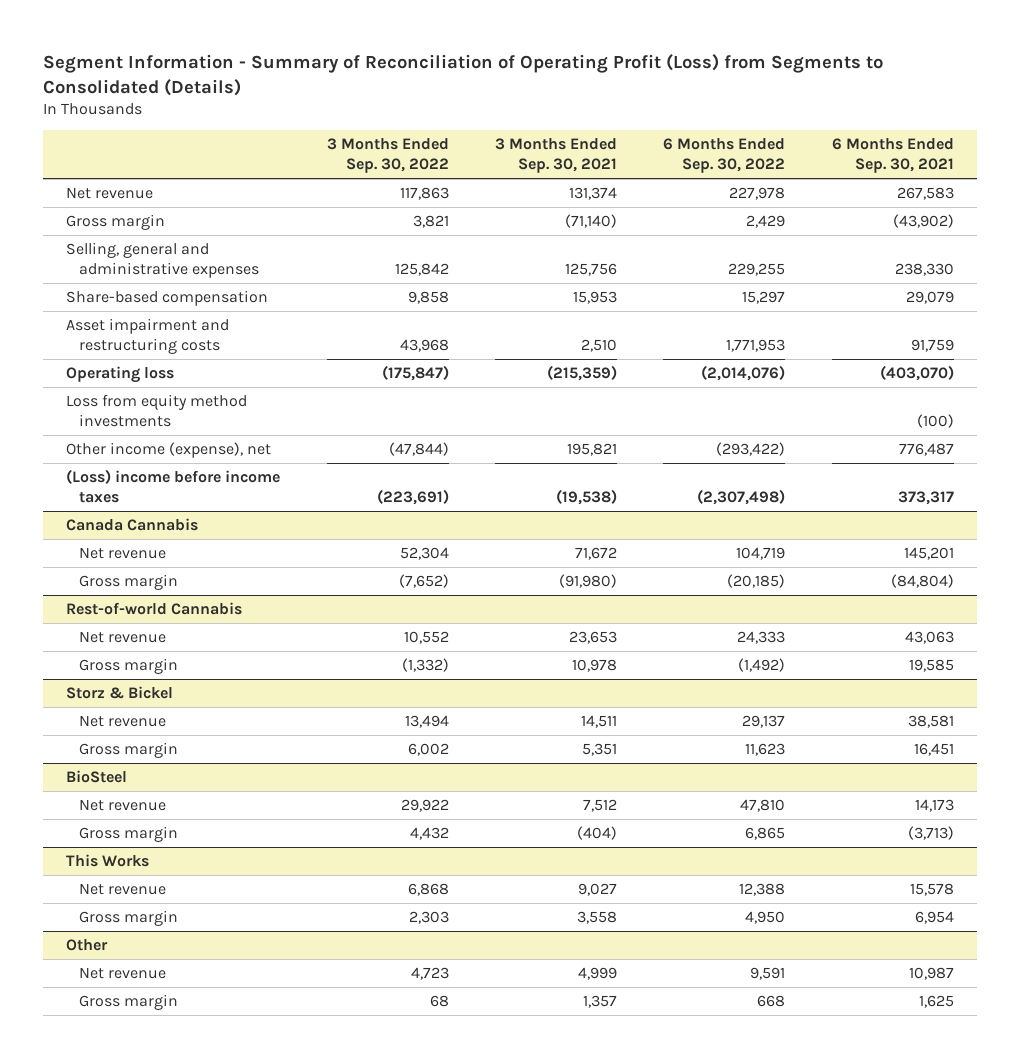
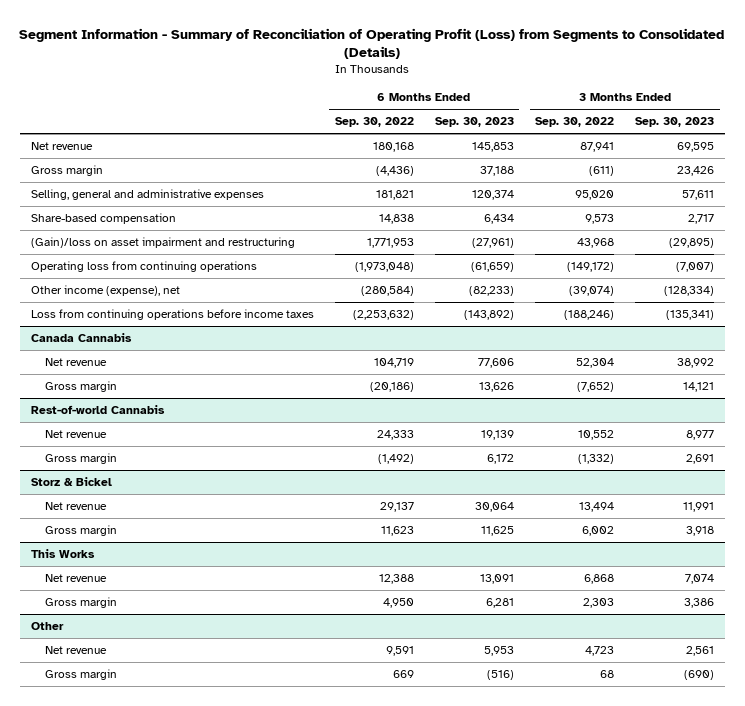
[495,138,618,174] 3 Months Ended Sep. 30, 2021 -> none
[831,138,954,174] 6 Months Ended Sep. 30, 2021 -> none
none -> [434,117,514,128] Sep. 30, 2023
none -> [635,117,715,128] Sep. 30, 2023
[66,394,248,427] Loss from equity method investments -> none
[399,187,449,201] 117,863 -> [580,142,615,153] 87,941
[729,187,786,201] 227,978 -> [372,142,414,153] 180,168
[412,215,449,229] 3,821 -> [589,166,615,177] (611)
[746,215,786,229] 2,429 -> [375,166,414,177] (4,436)
[394,262,449,276] 125,842 -> [575,190,615,201] 95,020
[728,262,786,276] 229,255 -> [375,190,414,201] 181,821
[407,291,449,305] 9,858 -> [585,214,615,225] 9,573
[742,291,786,305] 15,297 -> [378,214,414,225] 14,838
[66,318,230,354] Asset impairment and restructuring costs -> [30,237,295,249] (Gain)/loss on asset impairment and restructuring
[66,366,175,384] Operating loss -> [30,261,257,273] Operating loss from continuing operations
[381,365,449,382] (175,847) -> [567,262,615,273] (149,172)
[701,365,786,382] (2,014,076) -> [354,262,414,273] (1,973,048)
[388,442,449,457] (47,844) -> [569,286,615,297] (39,074)
[716,442,786,457] (293,422) -> [360,286,414,297] (280,584)
[66,469,281,503] (Loss) income before income taxes -> [30,309,314,321] Loss from continuing operations before income taxes
[376,488,449,505] (223,691) -> [564,310,615,321] (188,246)
[697,488,786,505] (2,307,498) -> [352,310,414,321] (2,253,632)
[727,574,786,589] (20,185) -> [369,382,414,393] (20,186)
[66,770,128,784] BioSteel -> none
[78,799,166,812] Net revenue -> none
[78,826,178,843] Gross margin -> none
[757,995,786,1008] 668 -> [392,670,414,679] 669

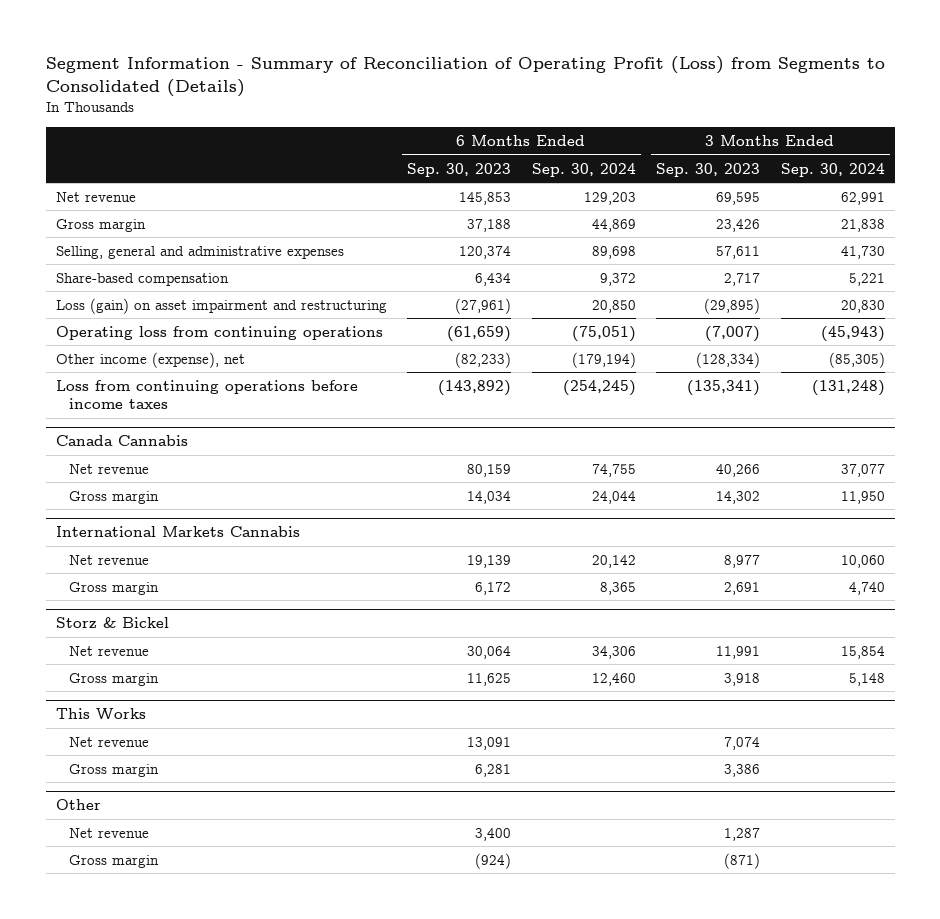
[334,117,414,128] Sep. 30, 2022 -> none
[535,117,615,128] Sep. 30, 2022 -> none
none -> [531,162,636,177] Sep. 30, 2024
none -> [780,162,885,177] Sep. 30, 2024
[30,237,295,249] (Gain)/loss on asset impairment and restructuring -> [55,297,387,314] Loss (gain) on asset impairment and restructuring
[30,405,165,415] Rest-of-world Cannabis -> none
[477,358,514,369] 77,606 -> [467,463,512,477] 80,159
[677,358,715,369] 38,992 -> [716,463,761,477] 40,266
[478,382,514,393] 13,626 -> [467,490,512,504] 14,034
[683,382,715,393] 14,121 -> [716,490,761,504] 14,302
none -> [55,526,300,538] International Markets Cannabis
[483,646,514,657] 5,953 -> [475,827,512,841] 3,400
[686,646,715,657] 2,561 -> [724,827,761,841] 1,287
[486,670,514,681] (516) -> [475,852,512,869] (924)
[684,670,715,681] (690) -> [724,852,761,869] (871)

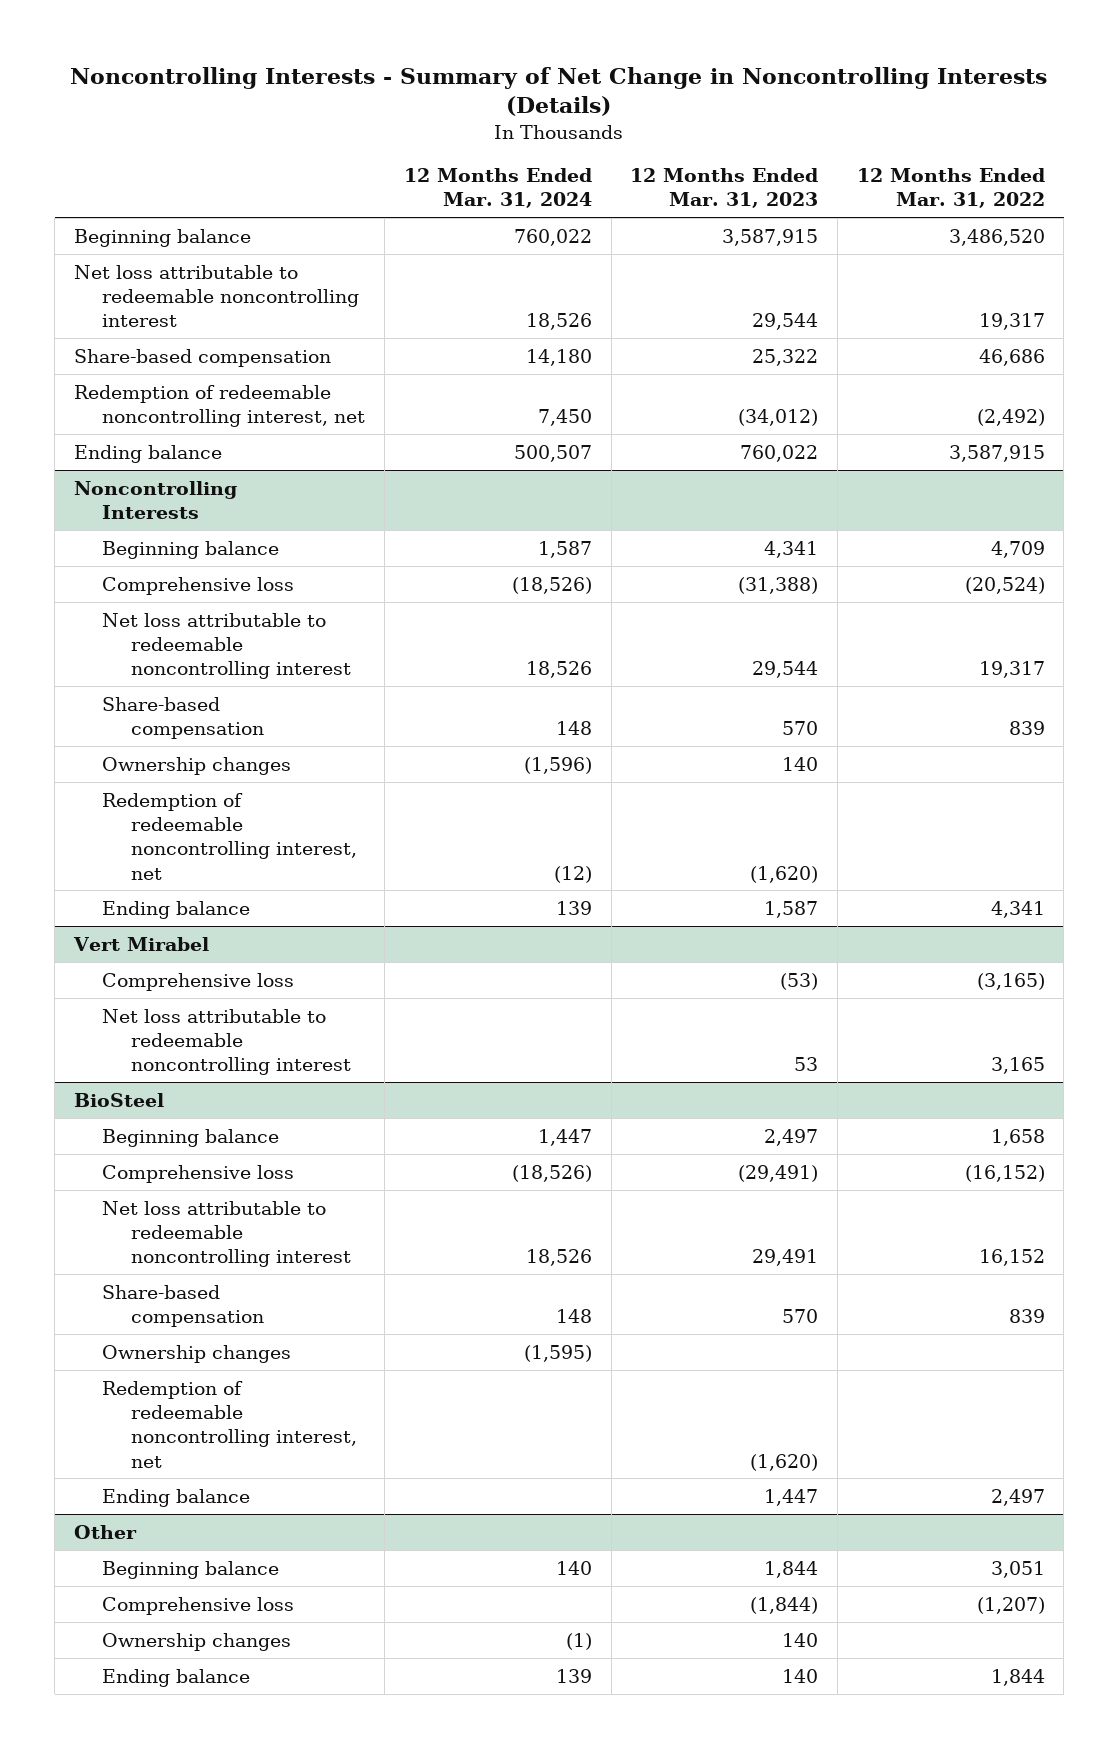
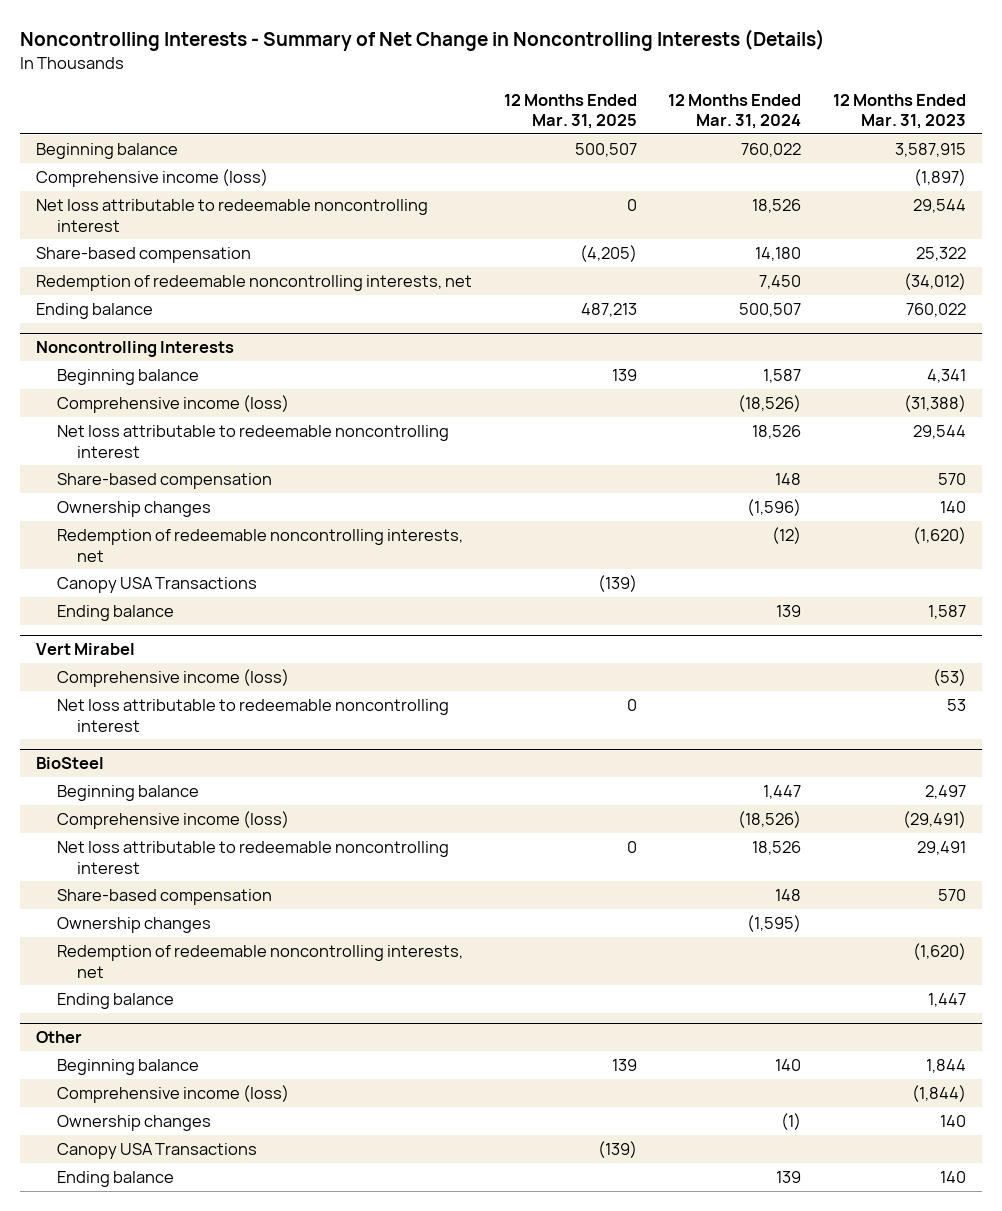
[856,168,1045,209] 12 Months Ended Mar. 31, 2022 -> none
none -> [503,93,637,130] 12 Months Ended Mar. 31, 2025
none -> [36,168,269,187] Comprehensive income (loss)
[74,384,366,427] Redemption of redeemable noncontrolling interest, net -> [36,274,473,291] Redemption of redeemable noncontrolling interests, net
[102,576,295,595] Comprehensive loss -> [56,394,289,413] Comprehensive income (loss)
[102,792,357,880] Redemption of redeemable noncontrolling interest, net -> [56,528,463,562] Redemption of redeemable noncontrolling interests, net
none -> [56,576,257,593] Canopy USA Transactions
[102,972,295,991] Comprehensive loss -> [56,668,289,687] Comprehensive income (loss)
[102,1164,295,1183] Comprehensive loss -> [56,810,289,829] Comprehensive income (loss)
[102,1380,357,1468] Redemption of redeemable noncontrolling interest, net -> [56,944,463,978] Redemption of redeemable noncontrolling interests, net
[102,1596,295,1615] Comprehensive loss -> [56,1084,289,1103] Comprehensive income (loss)
none -> [56,1142,257,1159] Canopy USA Transactions

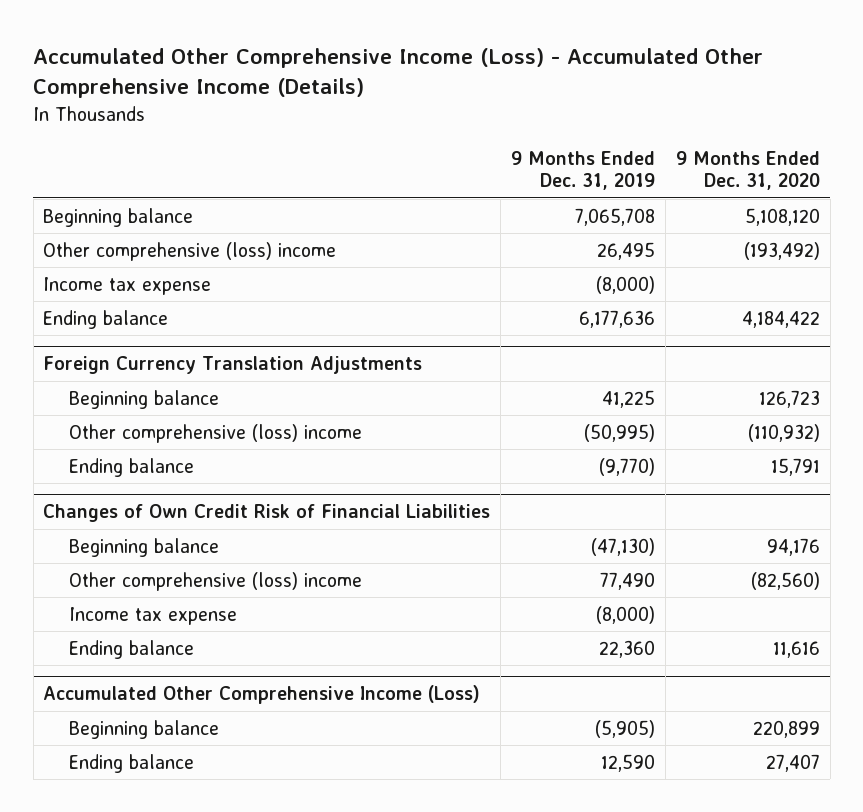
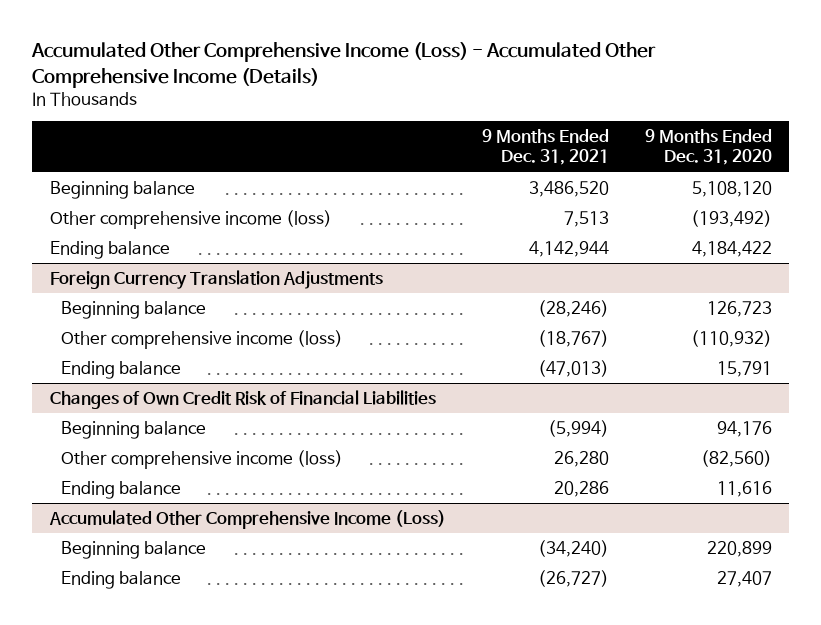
[511,150,656,191] 9 Months Ended Dec. 31, 2019 -> none
none -> [481,128,609,166] 9 Months Ended Dec. 31, 2021
[43,276,212,295] Income tax expense -> none
[43,241,337,261] Other comprehensive (loss) income -> [49,209,332,229] Other comprehensive income (loss)
[68,423,362,443] Other comprehensive (loss) income -> [61,329,344,349] Other comprehensive income (loss)
[68,606,237,625] Income tax expense -> none
[68,571,362,591] Other comprehensive (loss) income -> [61,449,344,469] Other comprehensive income (loss)

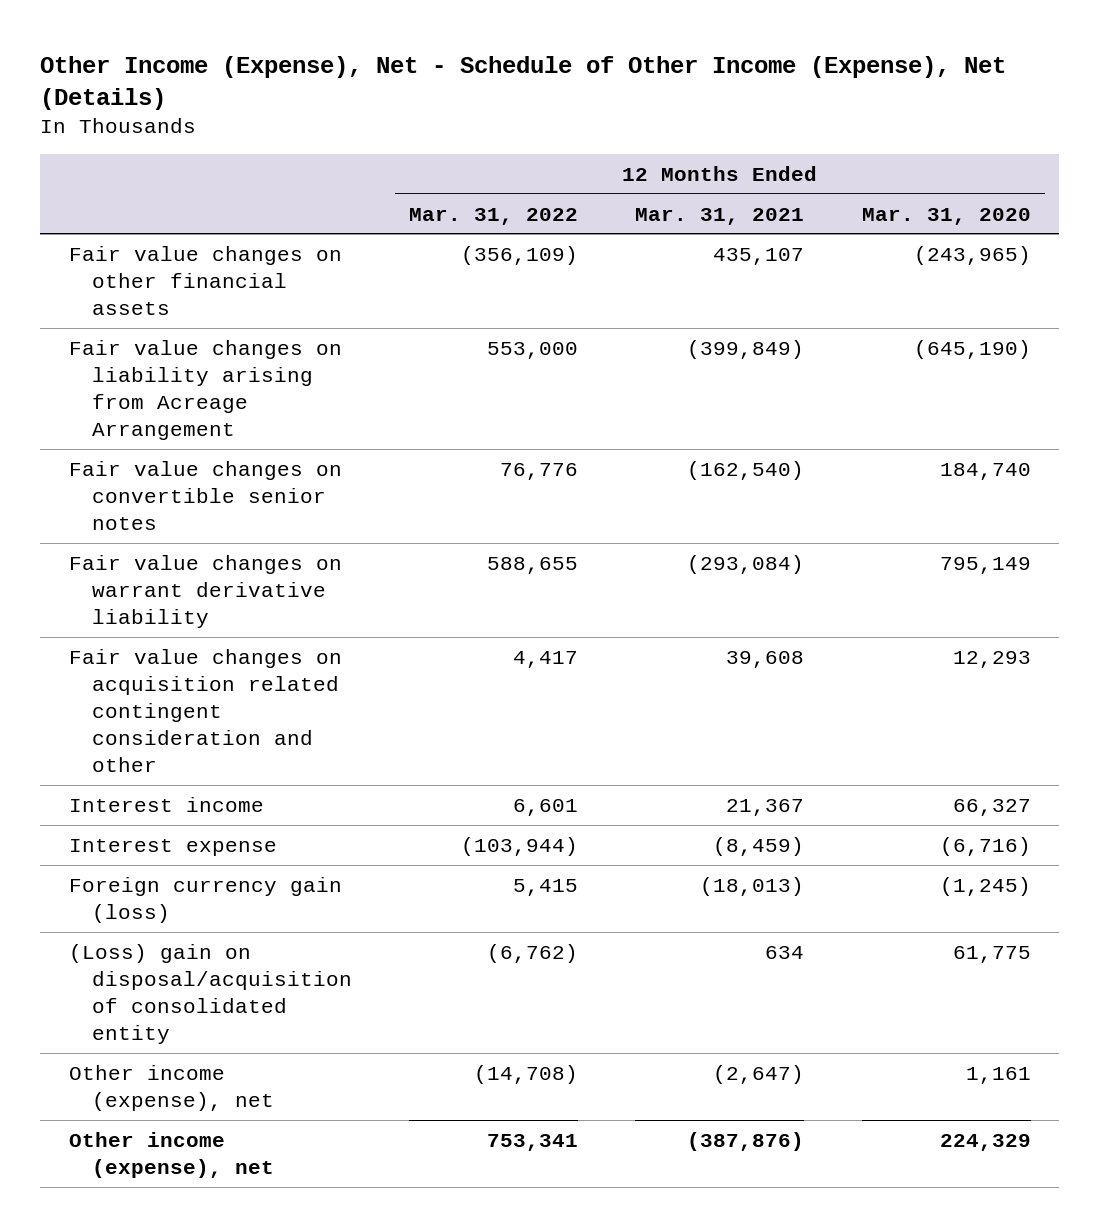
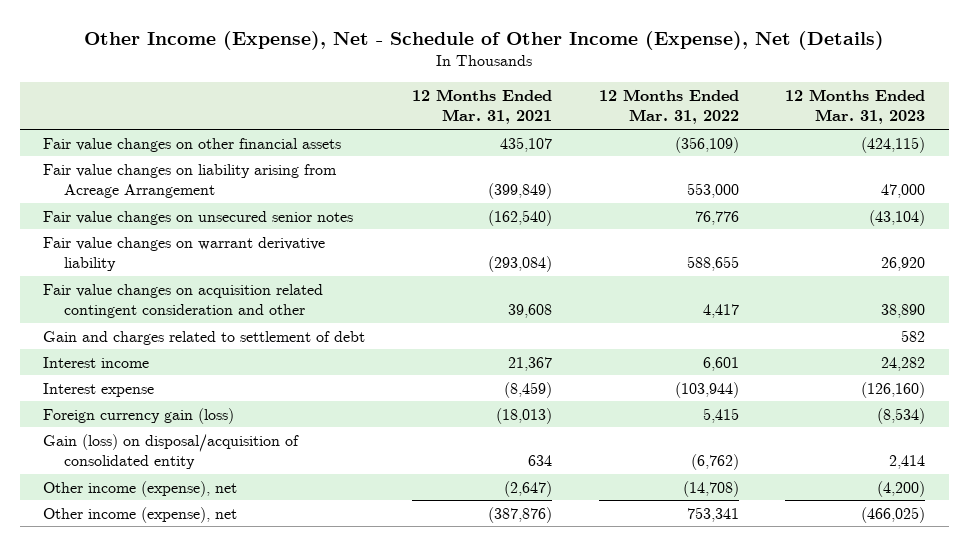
[861,207,1031,225] Mar. 31, 2020 -> none
none -> [785,89,926,125] 12 Months Ended Mar. 31, 2023
[68,460,342,530] Fair value changes on convertible senior notes -> [43,210,354,225] Fair value changes on unsecured senior notes
none -> [43,330,366,345] Gain and charges related to settlement of debt
[68,943,352,1044] (Loss) gain on disposal/acquisition of consolidated entity -> [43,433,300,469] Gain (loss) on disposal/acquisition of consolidated entity

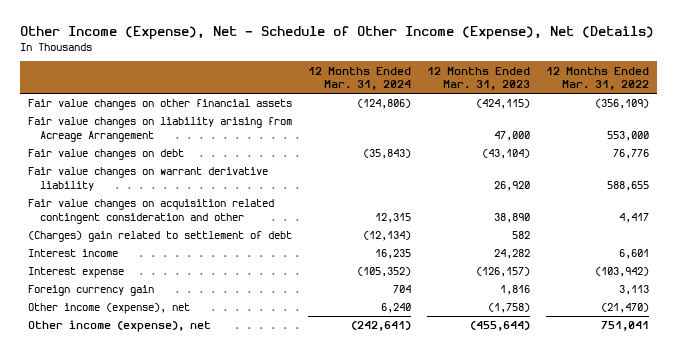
[411,89,552,125] 12 Months Ended Mar. 31, 2021 -> none
none -> [307,66,411,91] 12 Months Ended Mar. 31, 2024
[43,210,354,225] Fair value changes on unsecured senior notes -> [27,149,184,161] Fair value changes on debt
[43,330,366,345] Gain and charges related to settlement of debt -> [27,231,292,243] (Charges) gain related to settlement of debt
[43,433,300,469] Gain (loss) on disposal/acquisition of consolidated entity -> none
[674,381,739,398] (103,944) -> [595,267,650,278] (103,942)
[861,381,926,398] (126,160) -> [476,267,531,278] (126,157)
[43,407,235,424] Foreign currency gain (loss) -> [27,285,154,297] Foreign currency gain
[702,407,739,423] 5,415 -> [619,285,650,296] 3,113
[877,407,926,424] (8,534) -> [500,285,531,296] 1,816
[682,480,739,497] (14,708) -> [601,303,650,314] (21,470)
[877,480,926,497] (4,200) -> [488,303,531,314] (1,758)
[686,506,739,522] 753,341 -> [601,321,650,332] 751,041
[861,506,926,523] (466,025) -> [470,321,531,332] (455,644)

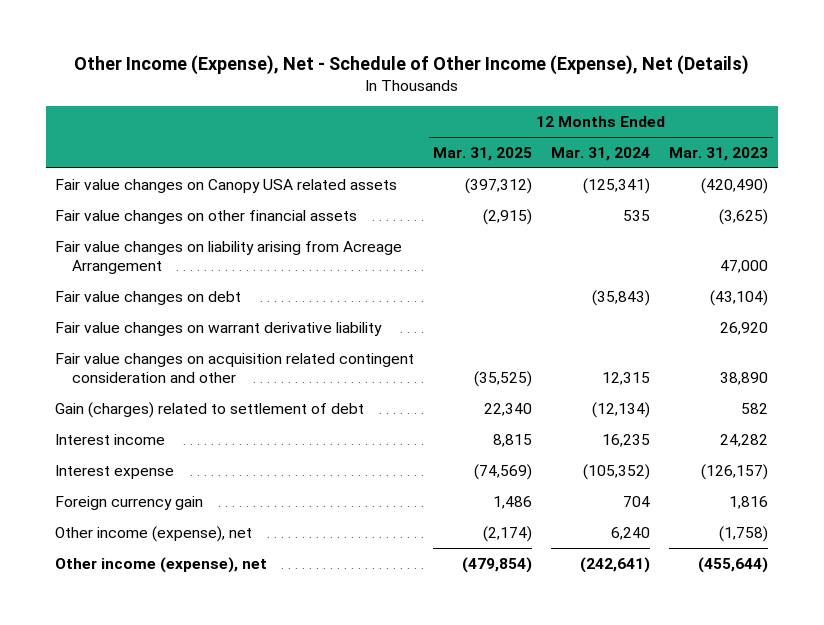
[546,66,650,91] 12 Months Ended Mar. 31, 2022 -> none
none -> [433,147,533,162] Mar. 31, 2025
none -> [55,178,398,193] Fair value changes on Canopy USA related assets
[356,99,411,110] (124,806) -> [623,209,651,221] 535
[476,99,531,110] (424,115) -> [719,208,769,225] (3,625)
[27,231,292,243] (Charges) gain related to settlement of debt -> [55,401,365,418] Gain (charges) related to settlement of debt

